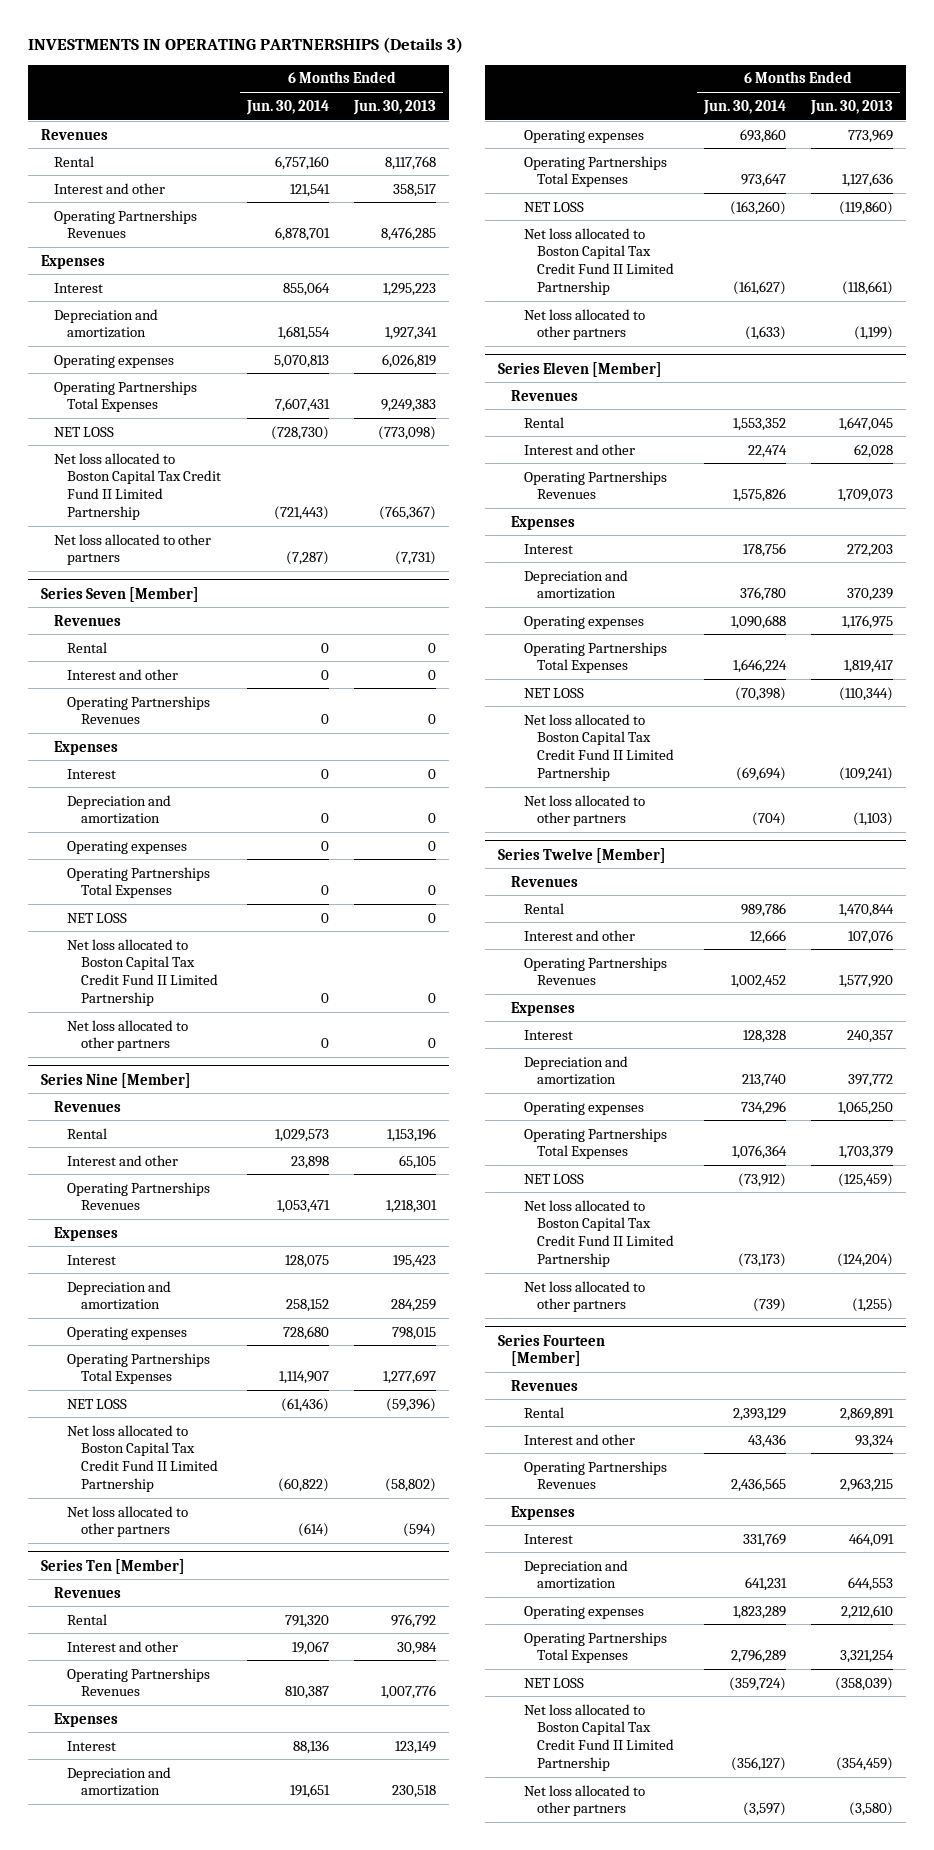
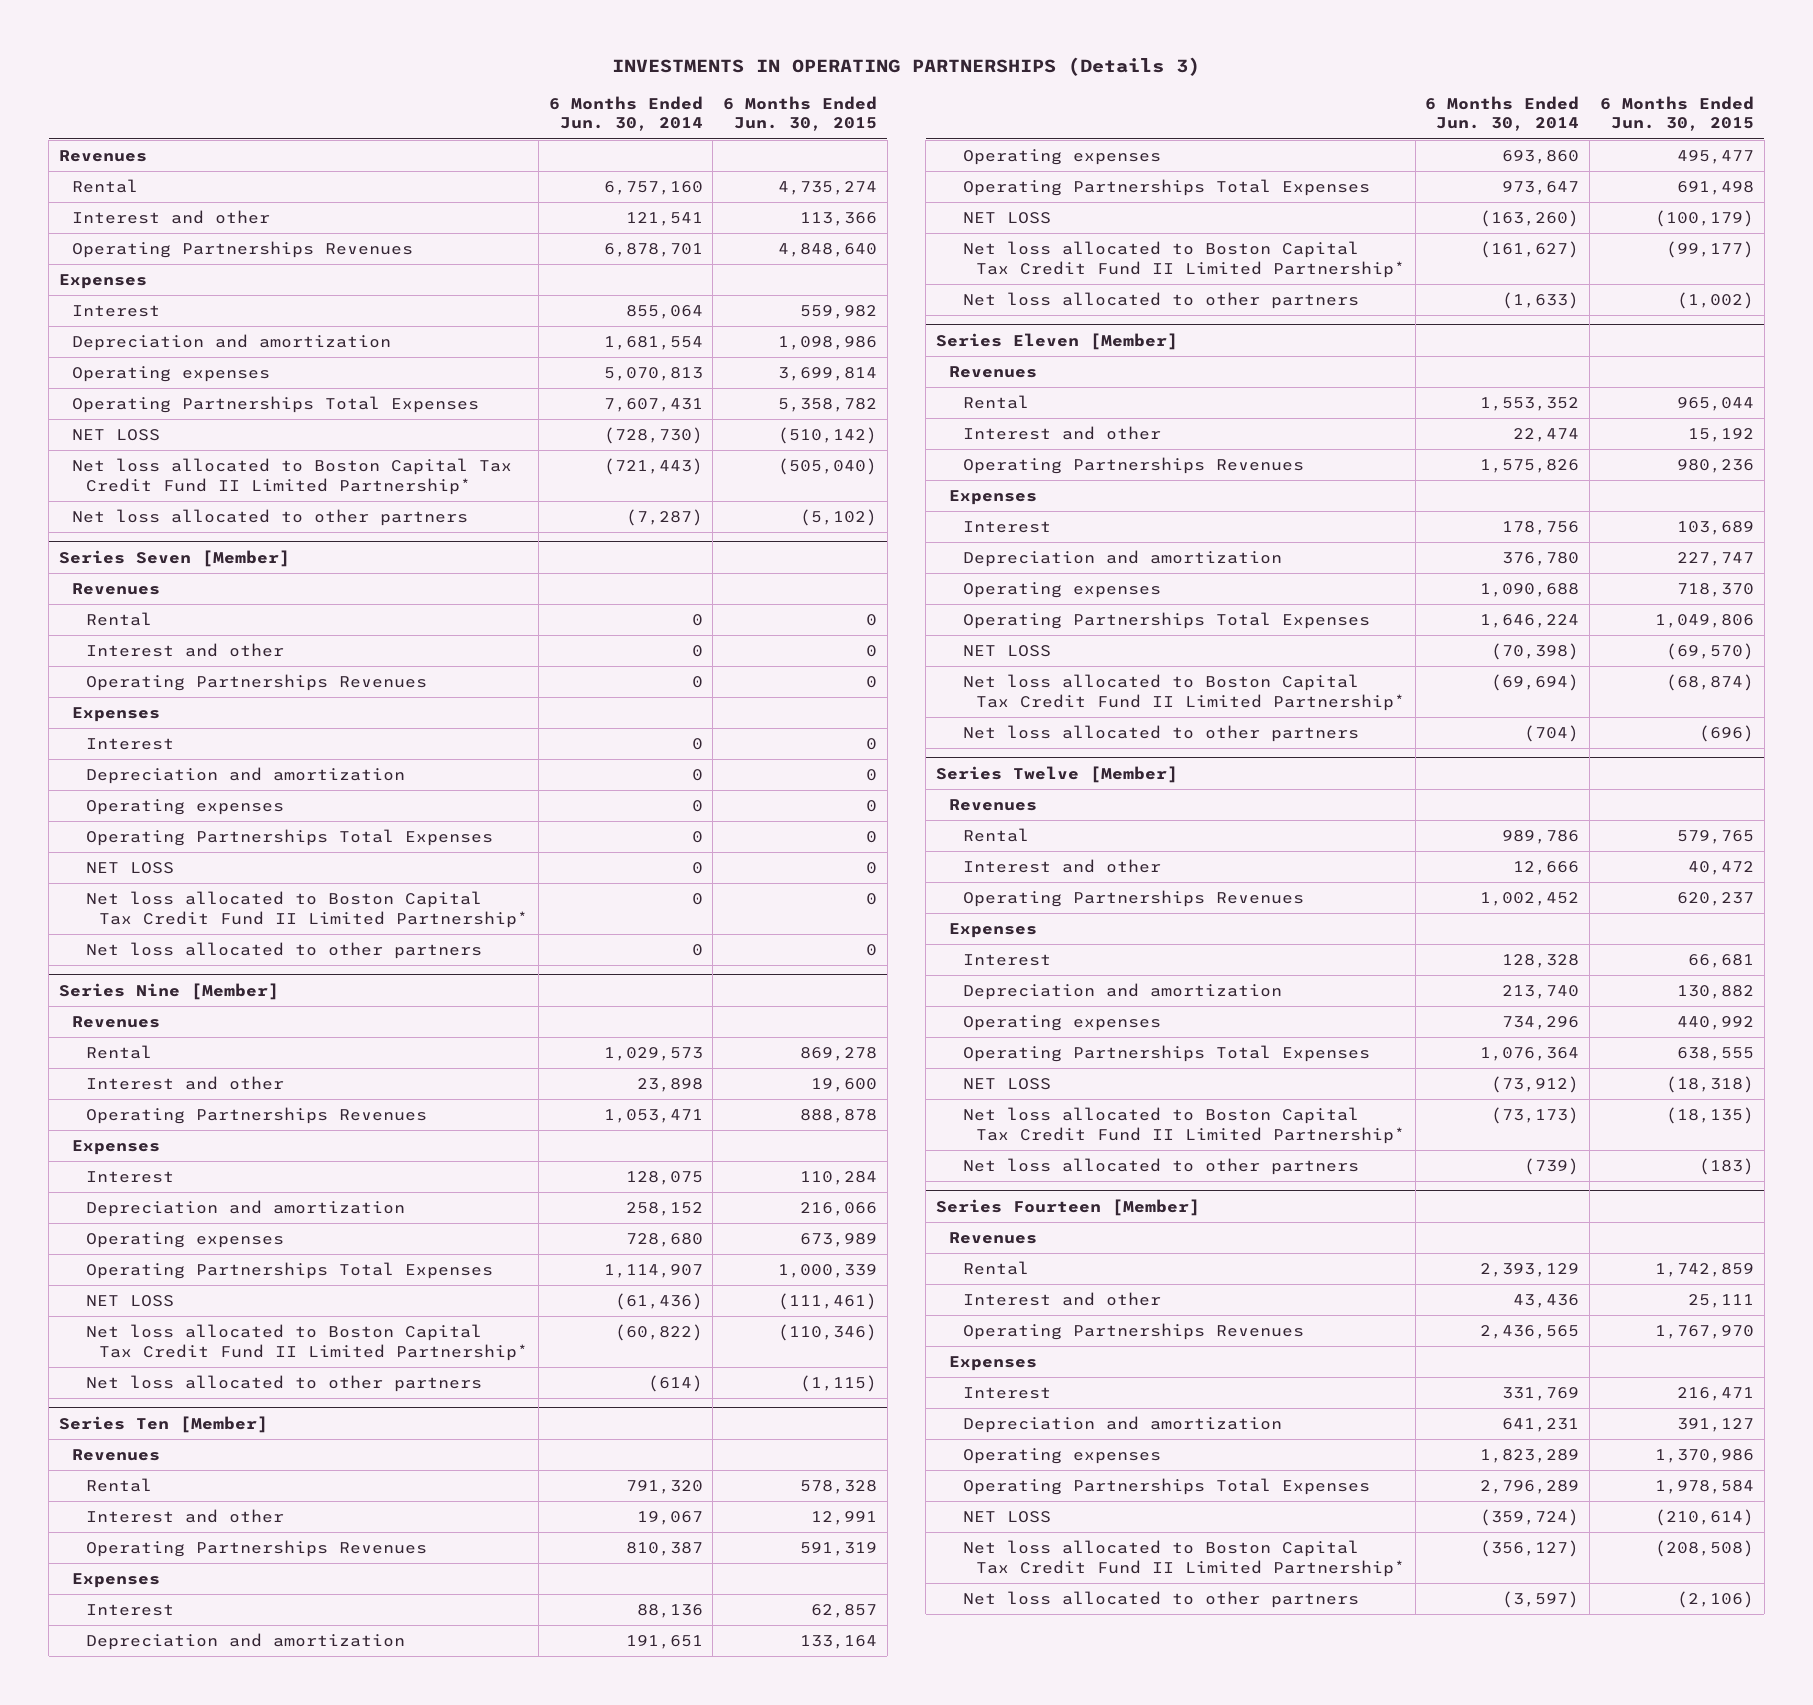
[353,99,437,115] Jun. 30, 2013 -> none
none -> [723,95,878,132] 6 Months Ended Jun. 30, 2015
[54,452,222,521] Net loss allocated to Boston Capital Tax Credit Fund II Limited Partnership -> [72,458,513,495] Net loss allocated to Boston Capital Tax Credit Fund II Limited Partnership*
[67,938,218,1007] Net loss allocated to Boston Capital Tax Credit Fund II Limited Partnership -> [85,891,529,928] Net loss allocated to Boston Capital Tax Credit Fund II Limited Partnership*
[67,1424,218,1493] Net loss allocated to Boston Capital Tax Credit Fund II Limited Partnership -> [85,1324,529,1361] Net loss allocated to Boston Capital Tax Credit Fund II Limited Partnership*
[524,227,675,296] Net loss allocated to Boston Capital Tax Credit Fund II Limited Partnership -> [962,241,1406,278] Net loss allocated to Boston Capital Tax Credit Fund II Limited Partnership*
[524,713,675,782] Net loss allocated to Boston Capital Tax Credit Fund II Limited Partnership -> [962,674,1406,711] Net loss allocated to Boston Capital Tax Credit Fund II Limited Partnership*
[524,1199,675,1268] Net loss allocated to Boston Capital Tax Credit Fund II Limited Partnership -> [962,1107,1406,1144] Net loss allocated to Boston Capital Tax Credit Fund II Limited Partnership*
[524,1703,675,1772] Net loss allocated to Boston Capital Tax Credit Fund II Limited Partnership -> [962,1540,1406,1577] Net loss allocated to Boston Capital Tax Credit Fund II Limited Partnership*

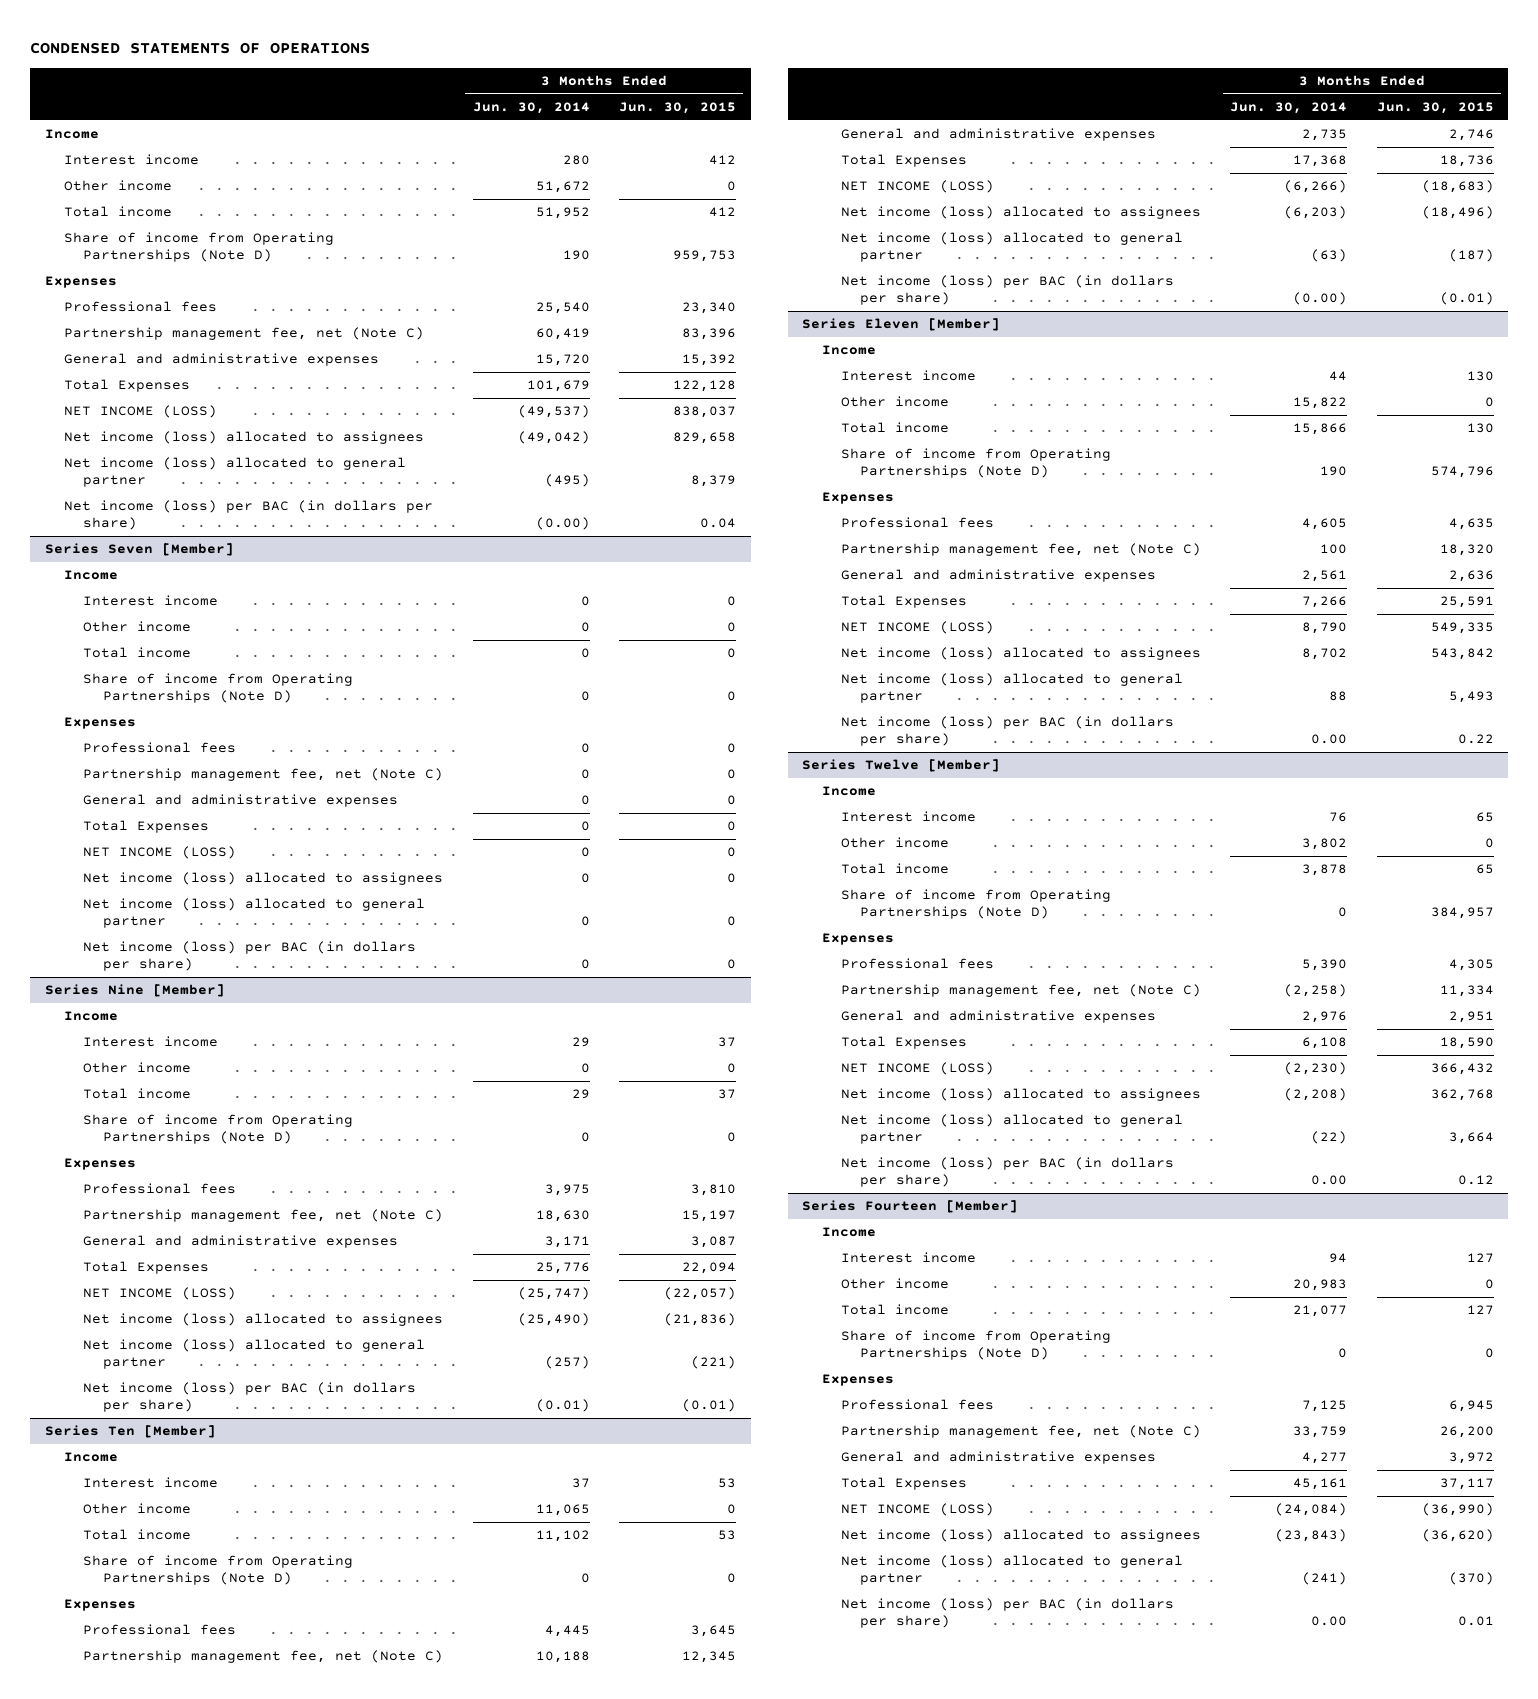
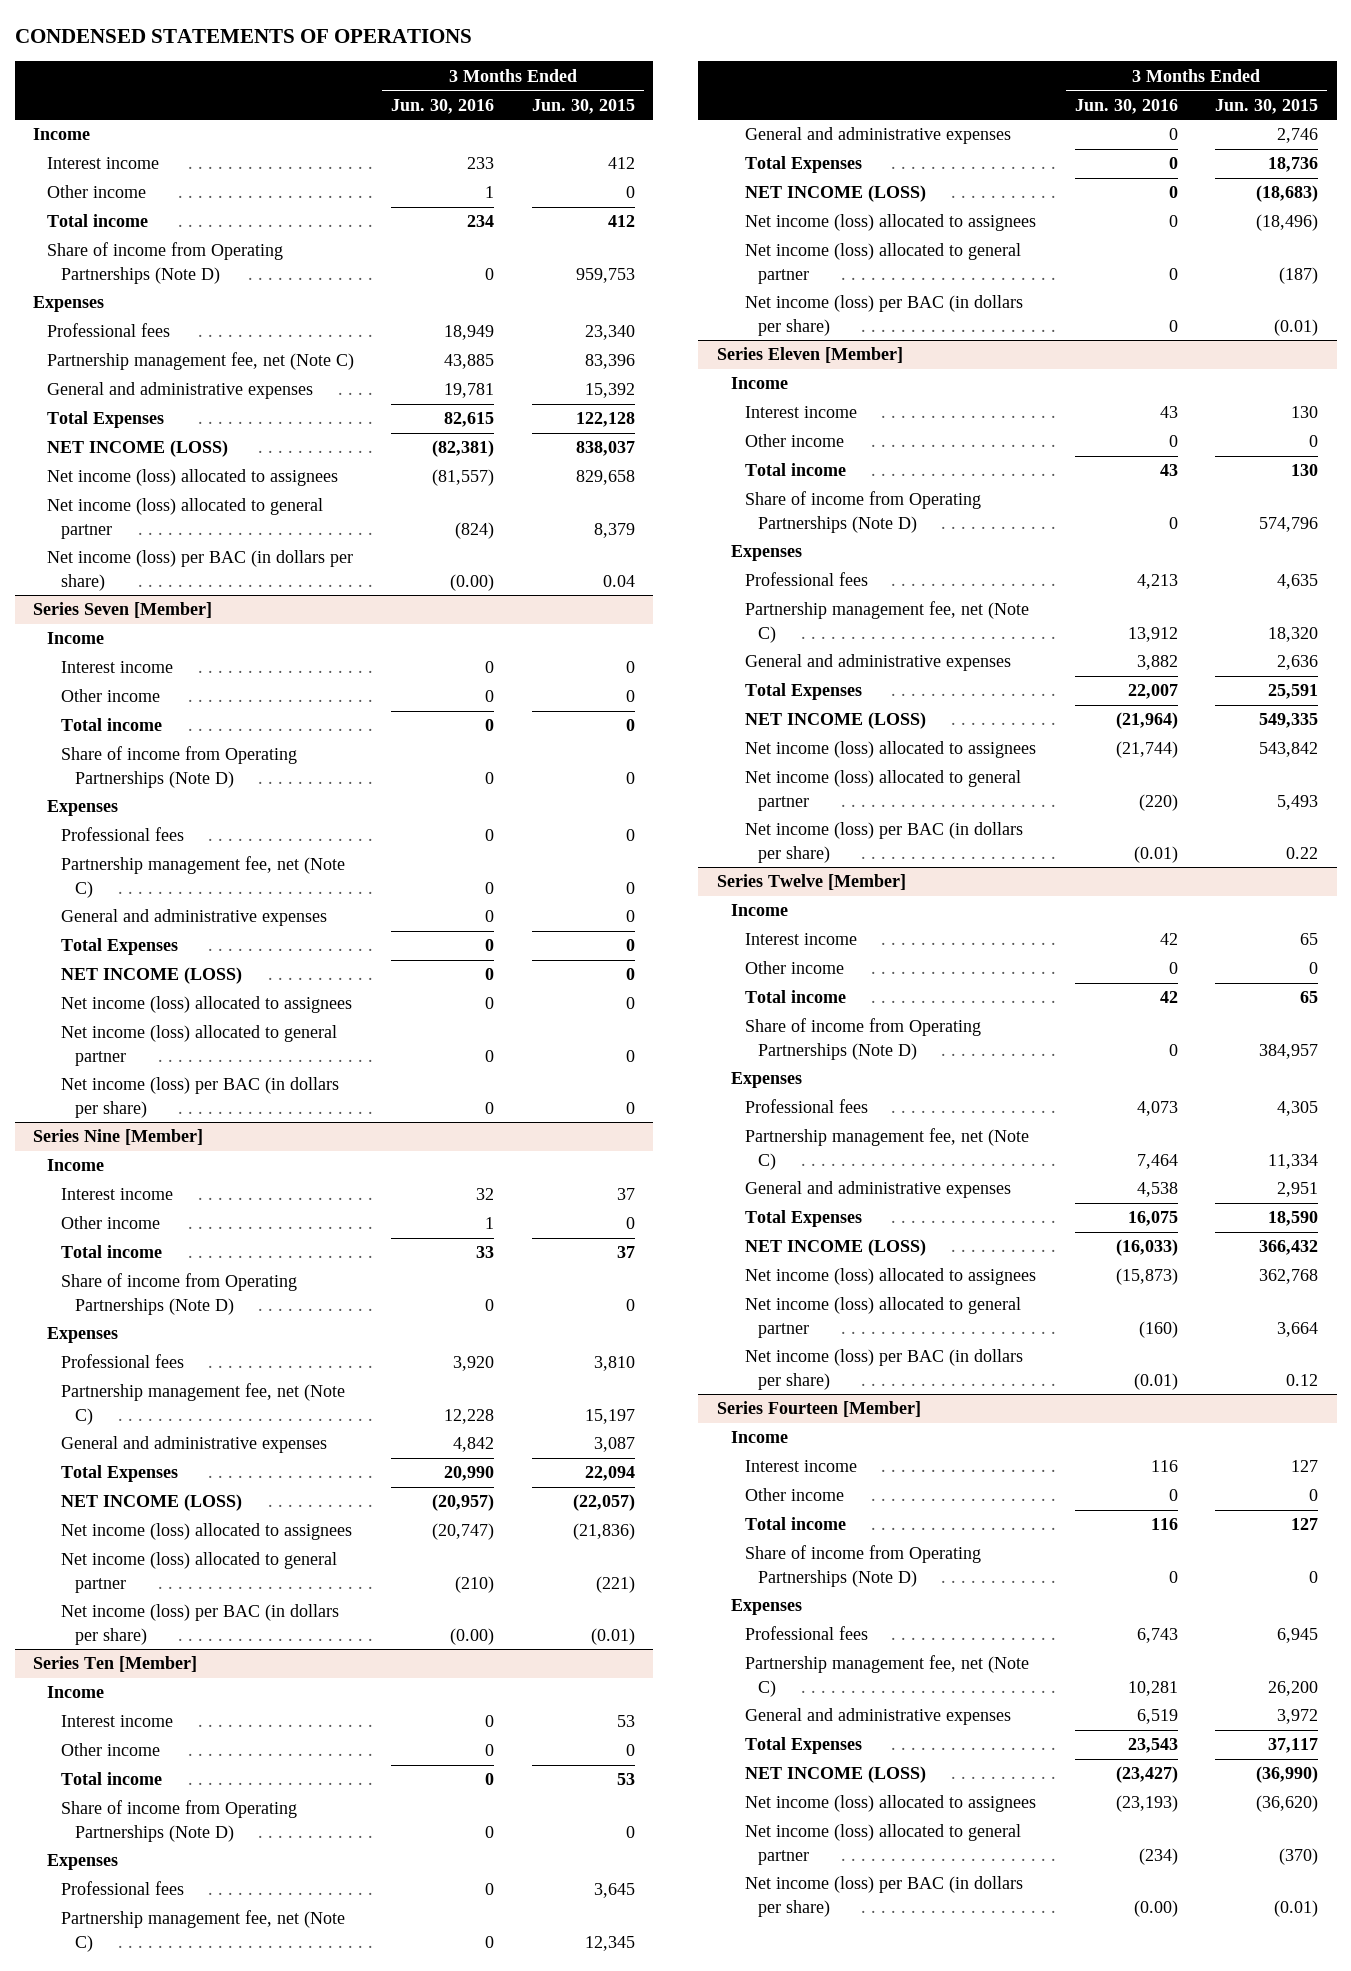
[472,102,590,115] Jun. 30, 2014 -> none
none -> [391,98,495,114] Jun. 30, 2016
[1457,1616,1494,1627] 0.01 -> [1274,1899,1319,1917] (0.01)

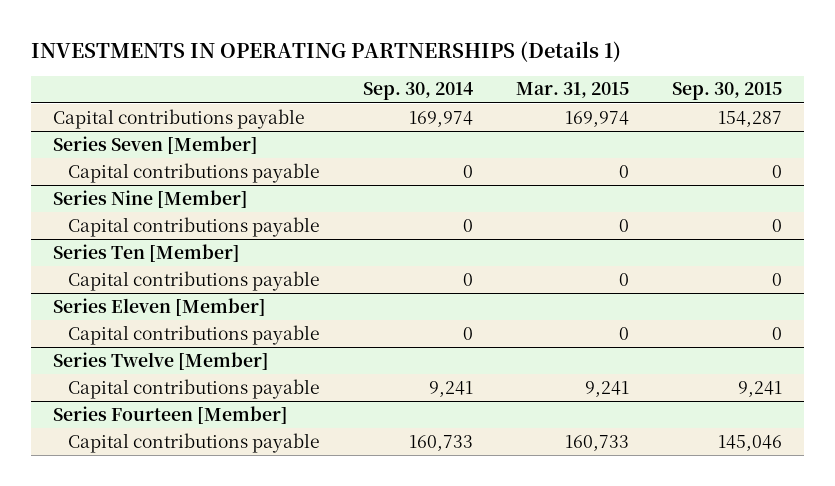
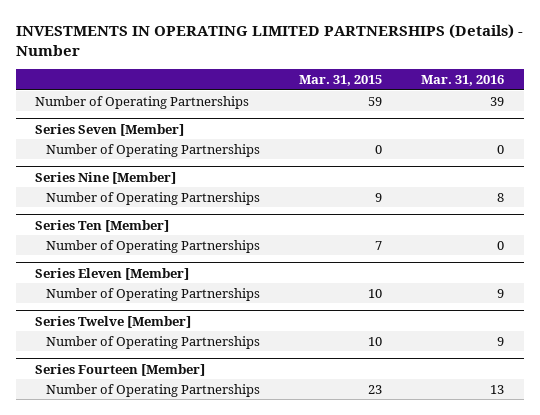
[31,41,622,63] INVESTMENTS IN OPERATING PARTNERSHIPS (Details 1) -> [15,24,523,57] INVESTMENTS IN OPERATING LIMITED PARTNERSHIPS (Details) - Number
[362,82,473,101] Sep. 30, 2014 -> none
[672,82,783,101] Sep. 30, 2015 -> none
none -> [421,75,505,87] Mar. 31, 2016
[52,108,305,129] Capital contributions payable -> none
none -> [35,95,250,109] Number of Operating Partnerships
[67,162,320,183] Capital contributions payable -> none
none -> [46,143,261,157] Number of Operating Partnerships
[67,216,320,237] Capital contributions payable -> none
none -> [46,191,261,205] Number of Operating Partnerships
[67,270,320,291] Capital contributions payable -> none
none -> [46,239,261,253] Number of Operating Partnerships
[67,324,320,345] Capital contributions payable -> none
none -> [46,287,261,301] Number of Operating Partnerships
[67,378,320,399] Capital contributions payable -> none
none -> [46,335,261,349] Number of Operating Partnerships
[67,432,320,453] Capital contributions payable -> none
none -> [46,383,261,397] Number of Operating Partnerships

